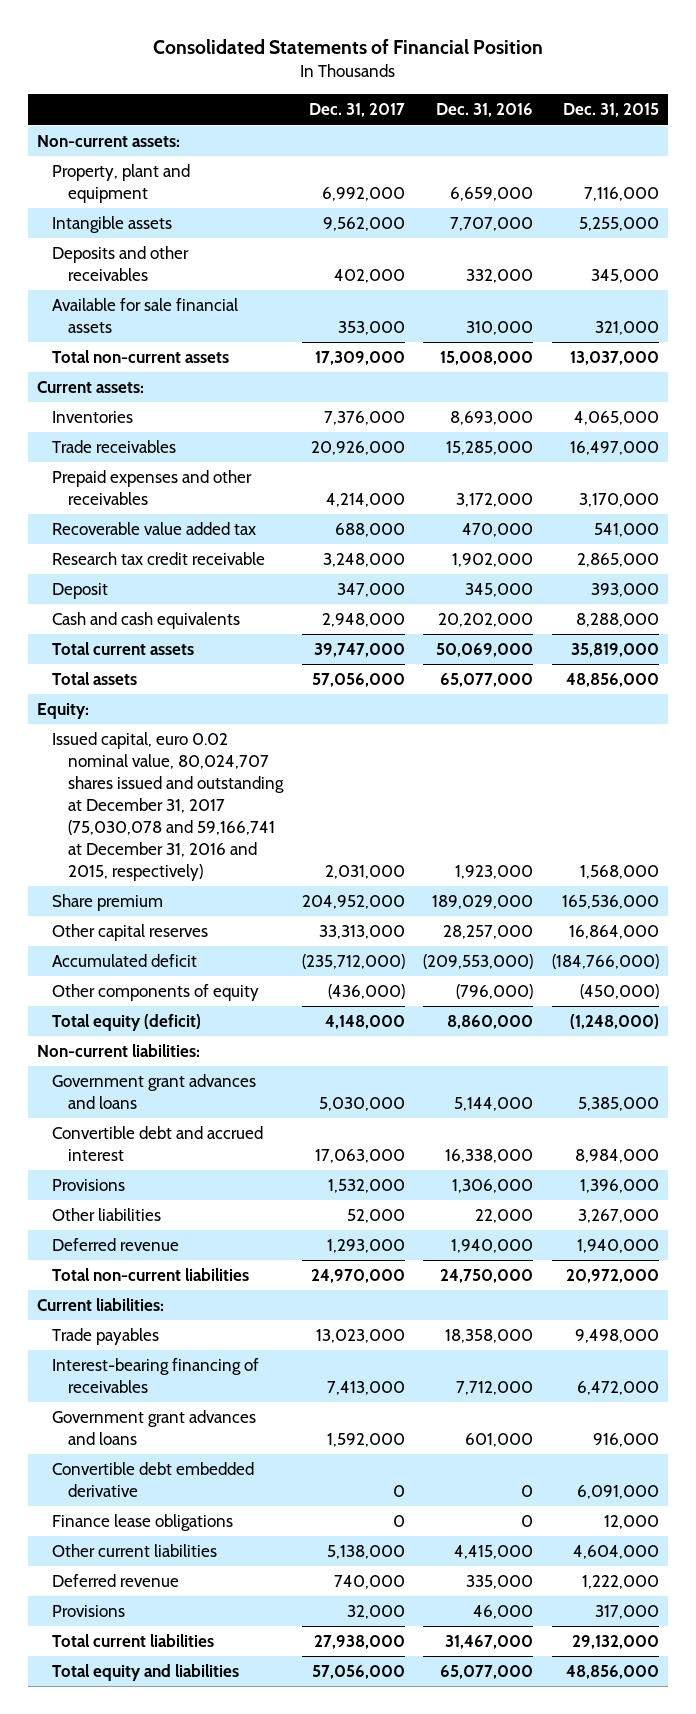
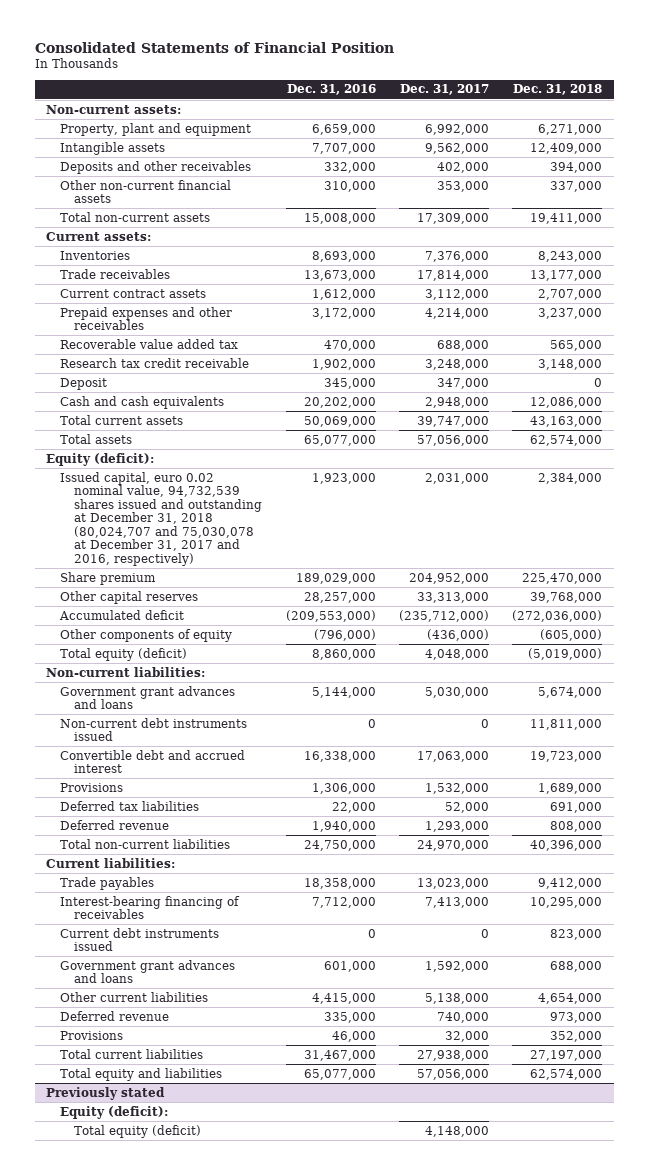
[562,103,659,118] Dec. 31, 2015 -> none
none -> [513,84,603,96] Dec. 31, 2018
[52,298,239,334] Available for sale financial assets -> [60,179,232,204] Other non-current financial assets
[310,441,405,456] 20,926,000 -> [416,269,489,281] 17,814,000
[446,441,534,456] 15,285,000 -> [303,269,376,281] 13,673,000
none -> [60,288,207,298] Current contract assets
[36,703,89,720] Equity: -> [46,452,155,466] Equity (deficit):
[52,732,284,882] Issued capital, euro 0.02 nominal value, 80,024,707 shares issued and outstanding at December 31, 2017 (75,030,078 and 59,166,741 at December 31, 2016 and 2015, respectively) -> [60,471,263,566] Issued capital, euro 0.02 nominal value, 94,732,539 shares issued and outstanding at December 31, 2018 (80,024,707 and 75,030,078 at December 31, 2017 and 2016, respectively)
[324,1015,405,1030] 4,148,000 -> [424,648,489,660] 4,048,000
none -> [60,717,248,742] Non-current debt instruments issued
[52,1208,162,1222] Other liabilities -> [60,800,200,811] Deferred tax liabilities
none -> [60,927,220,952] Current debt instruments issued
[52,1462,255,1498] Convertible debt embedded derivative -> none
[52,1514,234,1532] Finance lease obligations -> none
none -> [46,1086,166,1100] Previously stated
none -> [60,1105,169,1119] Equity (deficit):
none -> [74,1124,202,1138] Total equity (deficit)

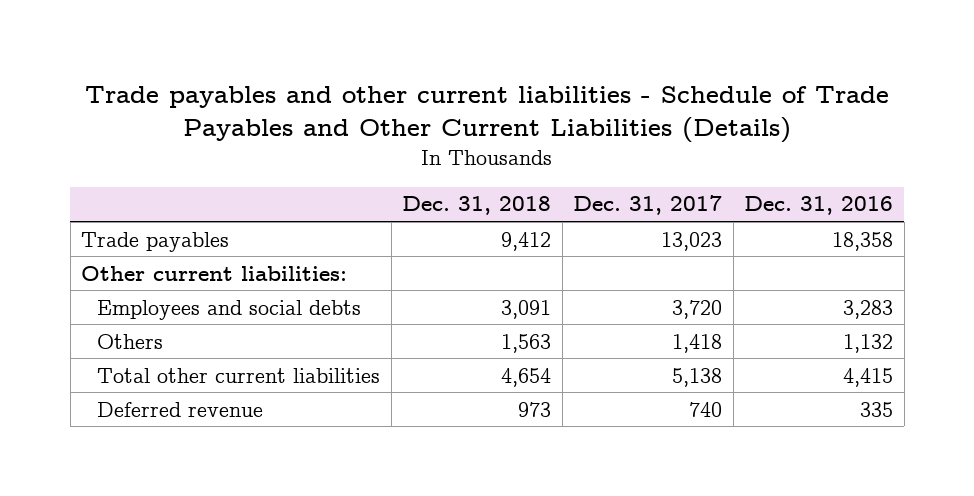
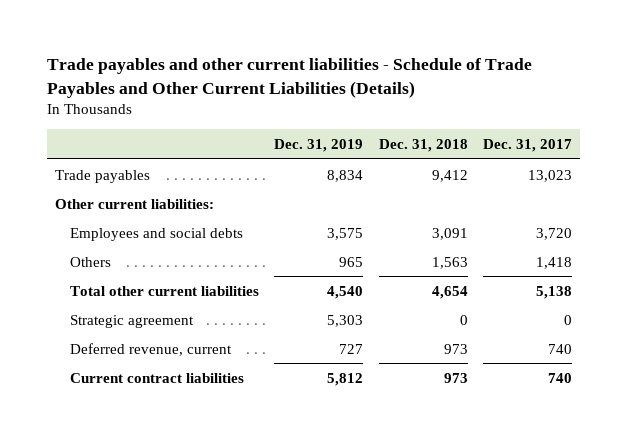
[744,196,894,216] Dec. 31, 2016 -> none
none -> [274,138,364,152] Dec. 31, 2019
none -> [69,314,194,328] Strategic agreement
[97,401,264,417] Deferred revenue -> [69,342,232,356] Deferred revenue, current
none -> [69,372,244,383] Current contract liabilities

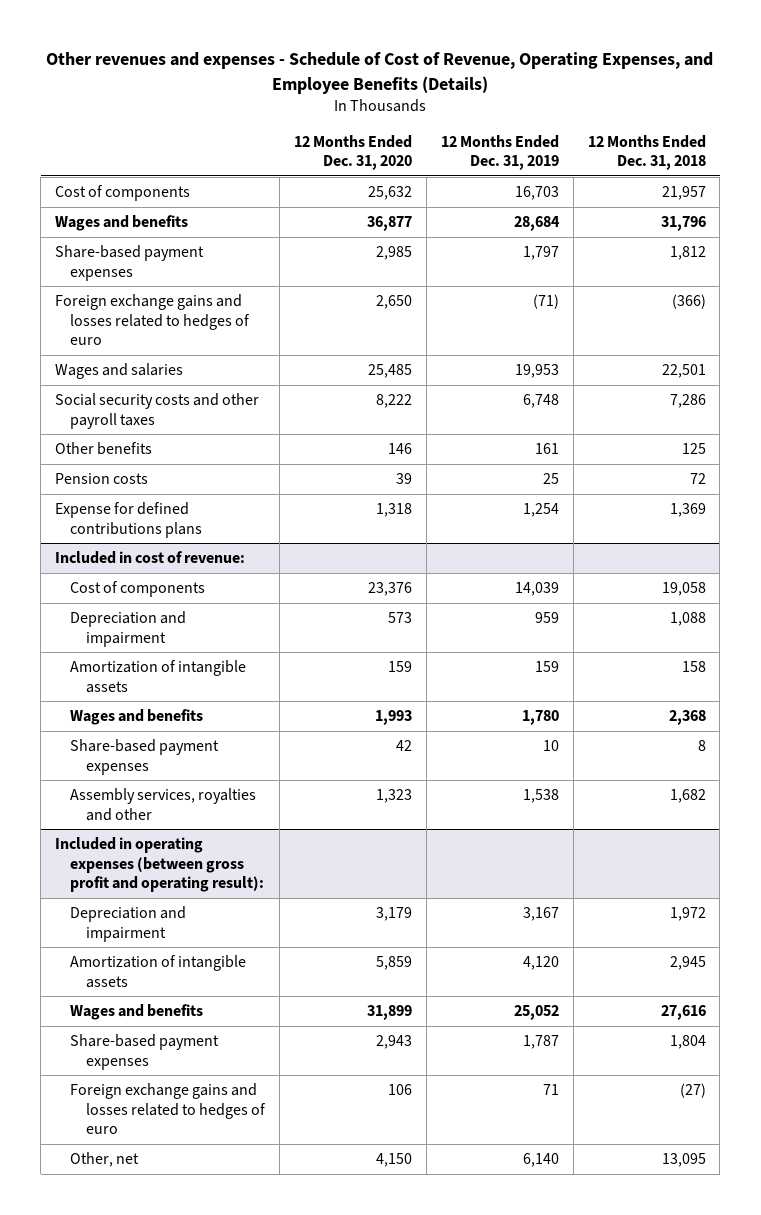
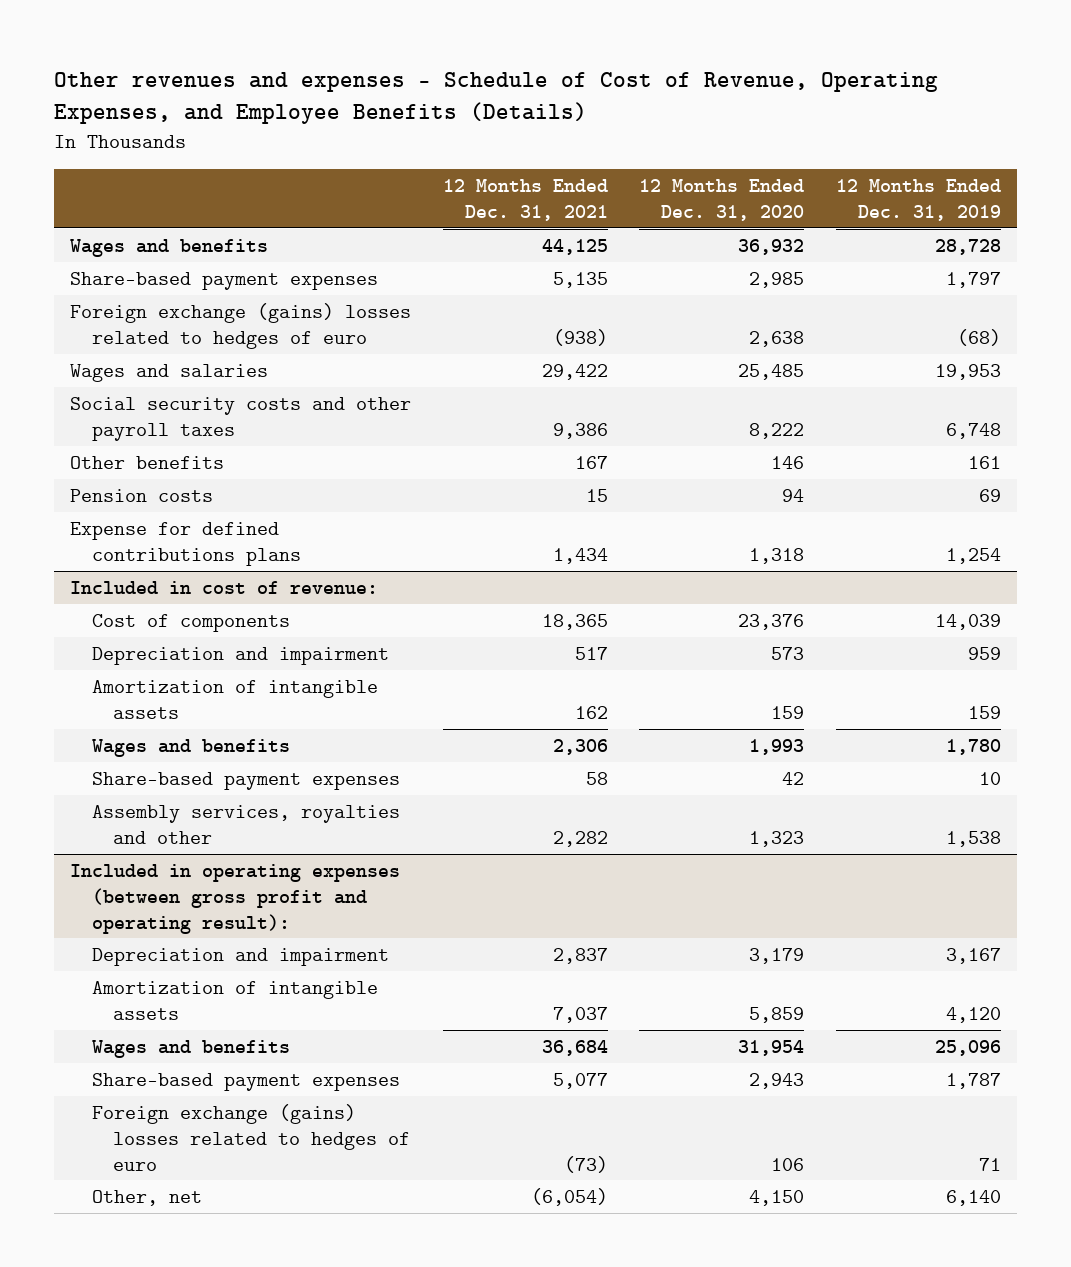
[587,134,706,171] 12 Months Ended Dec. 31, 2018 -> none
none -> [442,178,608,221] 12 Months Ended Dec. 31, 2021
[54,185,190,202] Cost of components -> none
[366,216,412,232] 36,877 -> [738,238,805,255] 36,932
[513,216,560,232] 28,684 -> [935,238,1002,255] 28,728
[54,294,251,346] Foreign exchange gains and losses related to hedges of euro -> [69,302,411,349] Foreign exchange (gains) losses related to hedges of euro
[375,295,412,310] 2,650 -> [749,330,805,347] 2,638
[532,294,559,310] (71) -> [957,328,1002,346] (68)
[395,473,412,485] 39 -> [782,488,805,502] 94
[542,473,559,485] 25 -> [979,488,1002,502] 69
[366,1005,412,1021] 31,899 -> [738,1039,805,1056] 31,954
[513,1005,559,1021] 25,052 -> [935,1039,1002,1056] 25,096
[70,1083,266,1135] Foreign exchange gains and losses related to hedges of euro -> [91,1103,411,1171] Foreign exchange (gains) losses related to hedges of euro

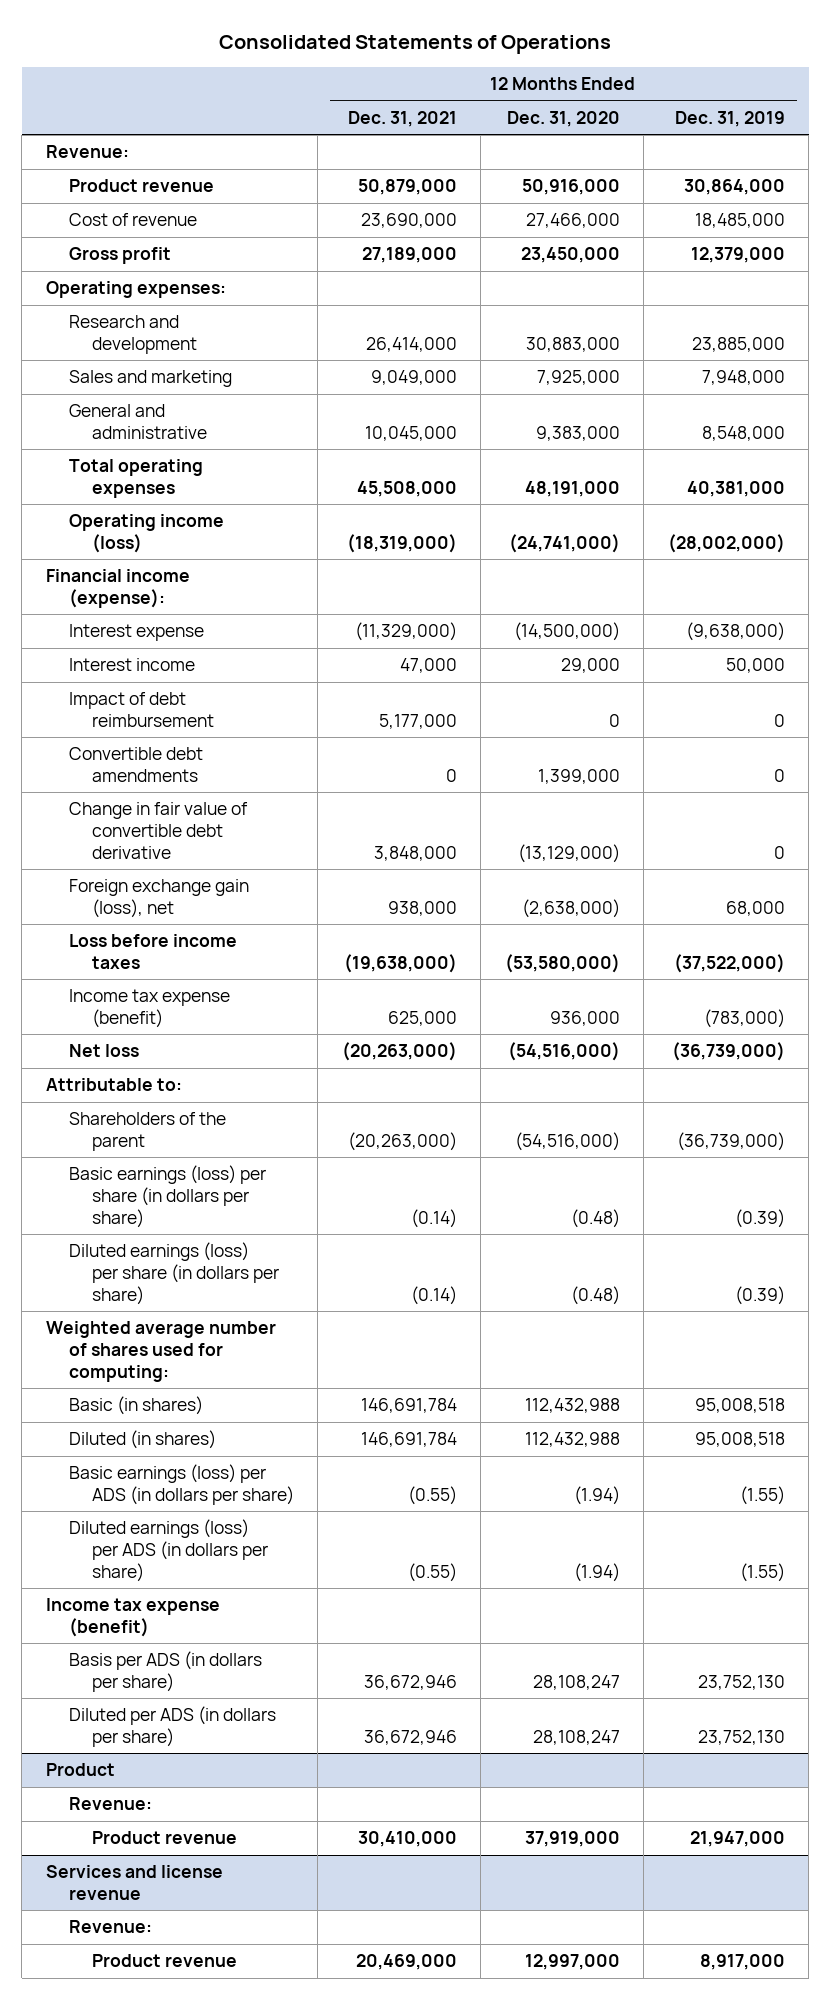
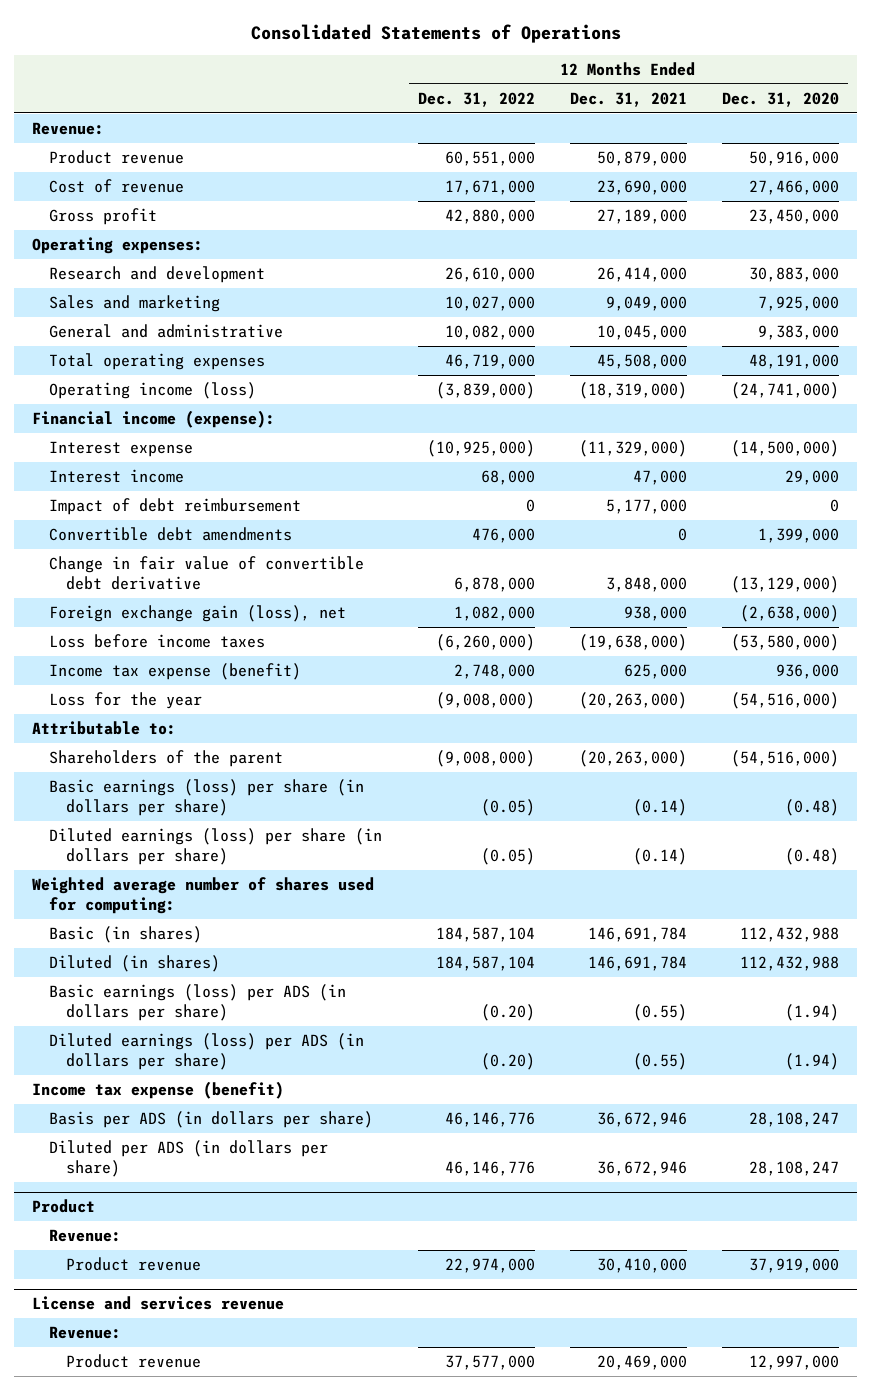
[674,110,785,127] Dec. 31, 2019 -> none
none -> [417,91,535,107] Dec. 31, 2022
[68,1044,139,1058] Net loss -> [49,692,203,710] Loss for the year
[45,1865,223,1900] Services and license revenue -> [31,1296,284,1311] License and services revenue

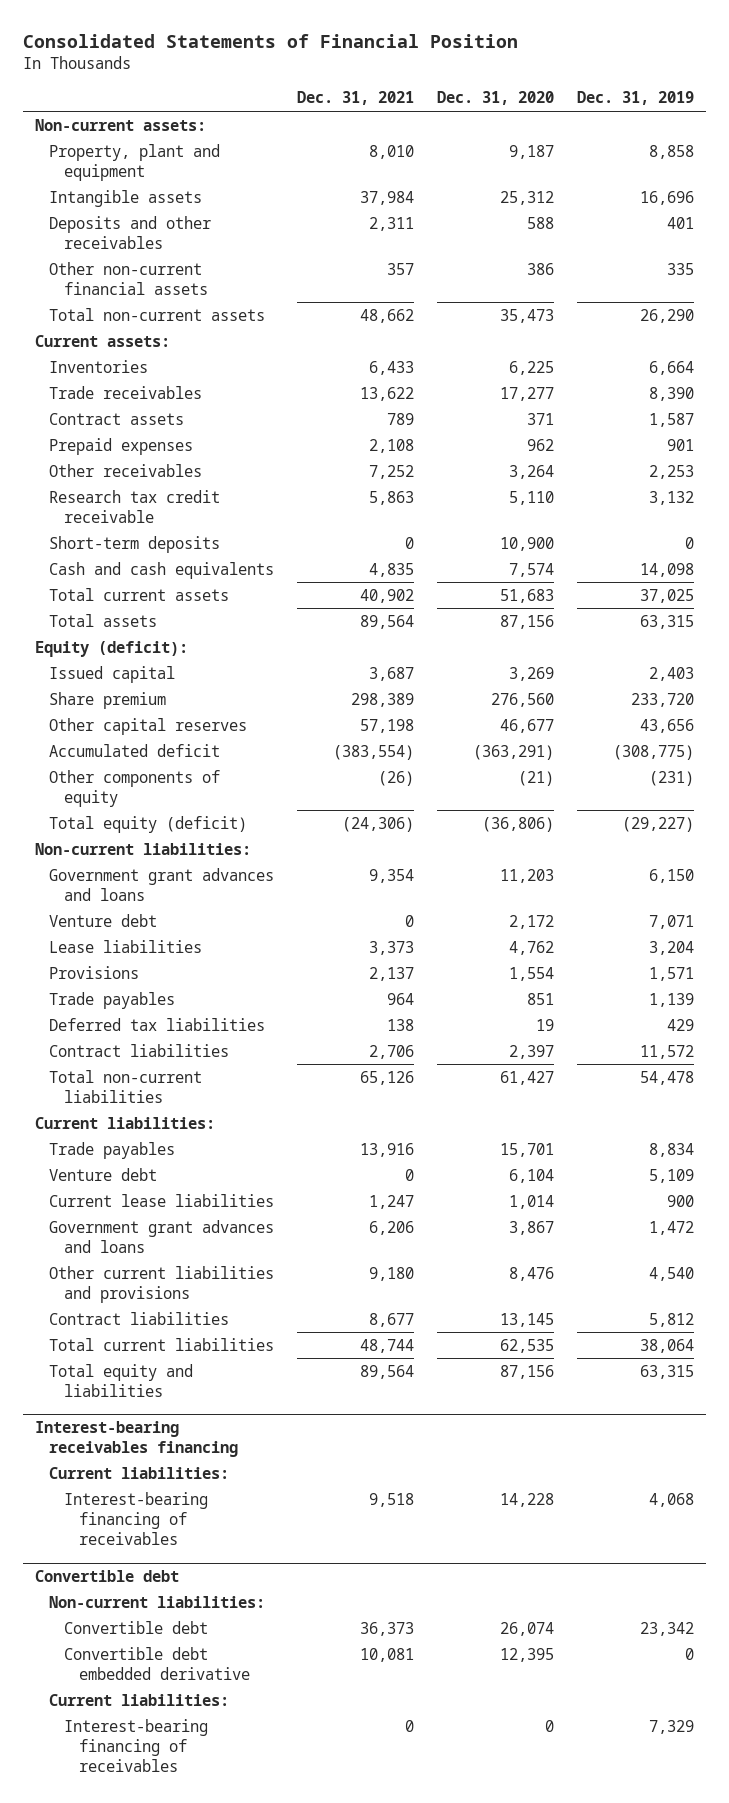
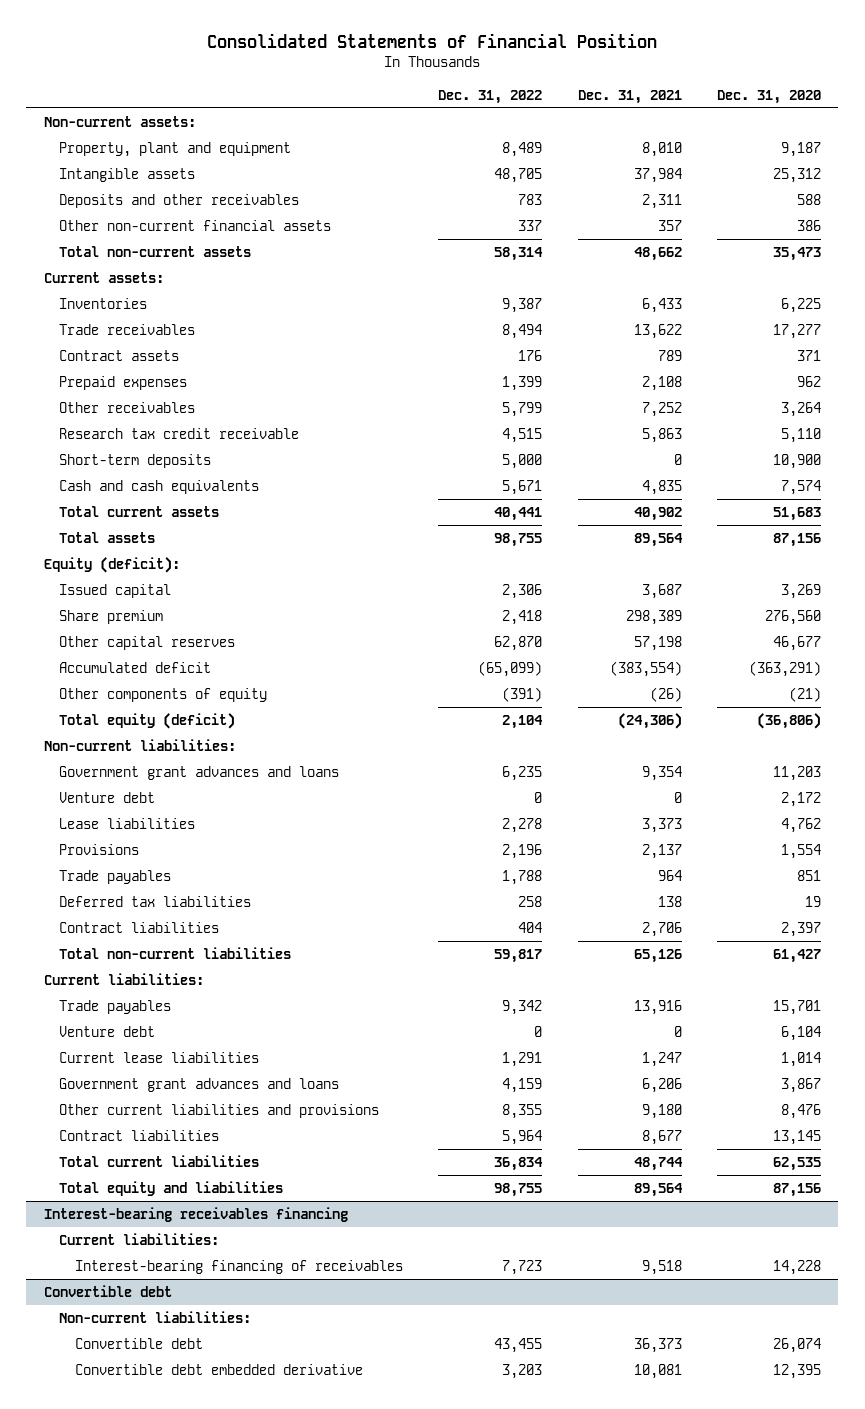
[577,91,695,106] Dec. 31, 2019 -> none
none -> [438,89,543,104] Dec. 31, 2022
[49,1693,230,1706] Current liabilities: -> none
[64,1718,209,1772] Interest-bearing financing of receivables -> none

